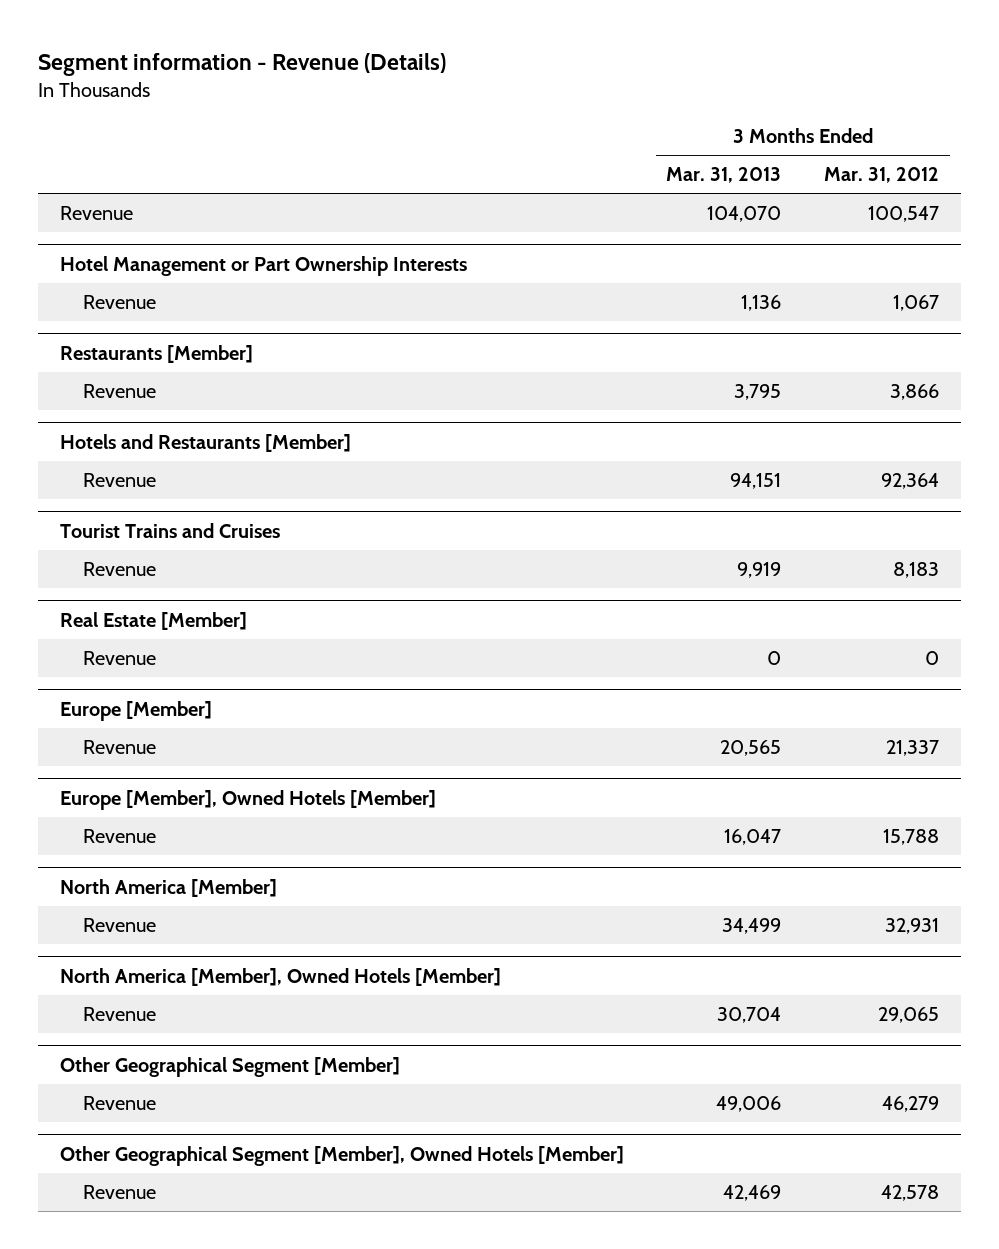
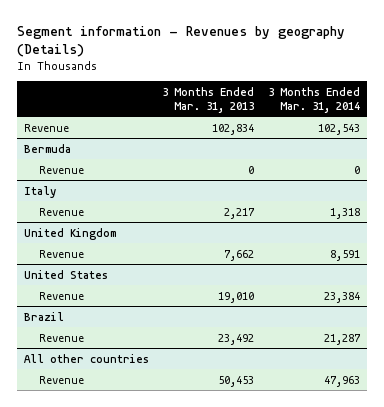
[38,52,447,76] Segment information - Revenue (Details) -> [17,25,346,57] Segment information - Revenues by geography (Details)
[824,167,940,184] Mar. 31, 2012 -> none
none -> [267,86,360,113] 3 Months Ended Mar. 31, 2014
[59,255,467,276] Hotel Management or Part Ownership Interests -> none
[82,295,156,310] Revenue -> none
[59,344,253,363] Restaurants [Member] -> none
[82,384,156,399] Revenue -> none
[59,433,351,452] Hotels and Restaurants [Member] -> none
[82,473,156,488] Revenue -> none
[59,522,280,538] Tourist Trains and Cruises -> none
[82,562,156,577] Revenue -> none
[59,611,247,630] Real Estate [Member] -> none
[707,206,782,223] 104,070 -> [212,123,255,135] 102,834
none -> [24,143,72,153] Bermuda
[59,700,212,721] Europe [Member] -> none
[59,789,436,810] Europe [Member], Owned Hotels [Member] -> none
[59,878,277,897] North America [Member] -> none
[59,967,501,986] North America [Member], Owned Hotels [Member] -> none
[59,1056,400,1077] Other Geographical Segment [Member] -> none
[59,1145,624,1166] Other Geographical Segment [Member], Owned Hotels [Member] -> none
[82,1185,156,1200] Revenue -> none
none -> [24,185,57,198] Italy
[720,740,782,757] 20,565 -> [224,207,256,219] 2,217
none -> [24,227,117,240] United Kingdom
[724,829,782,846] 16,047 -> [224,249,255,261] 7,662
none -> [24,269,109,279] United States
[722,918,782,935] 34,499 -> [218,291,255,303] 19,010
none -> [24,311,65,321] Brazil
[717,1007,782,1024] 30,704 -> [218,333,255,345] 23,492
none -> [24,353,150,363] All other countries
[716,1096,782,1113] 49,006 -> [218,375,255,387] 50,453

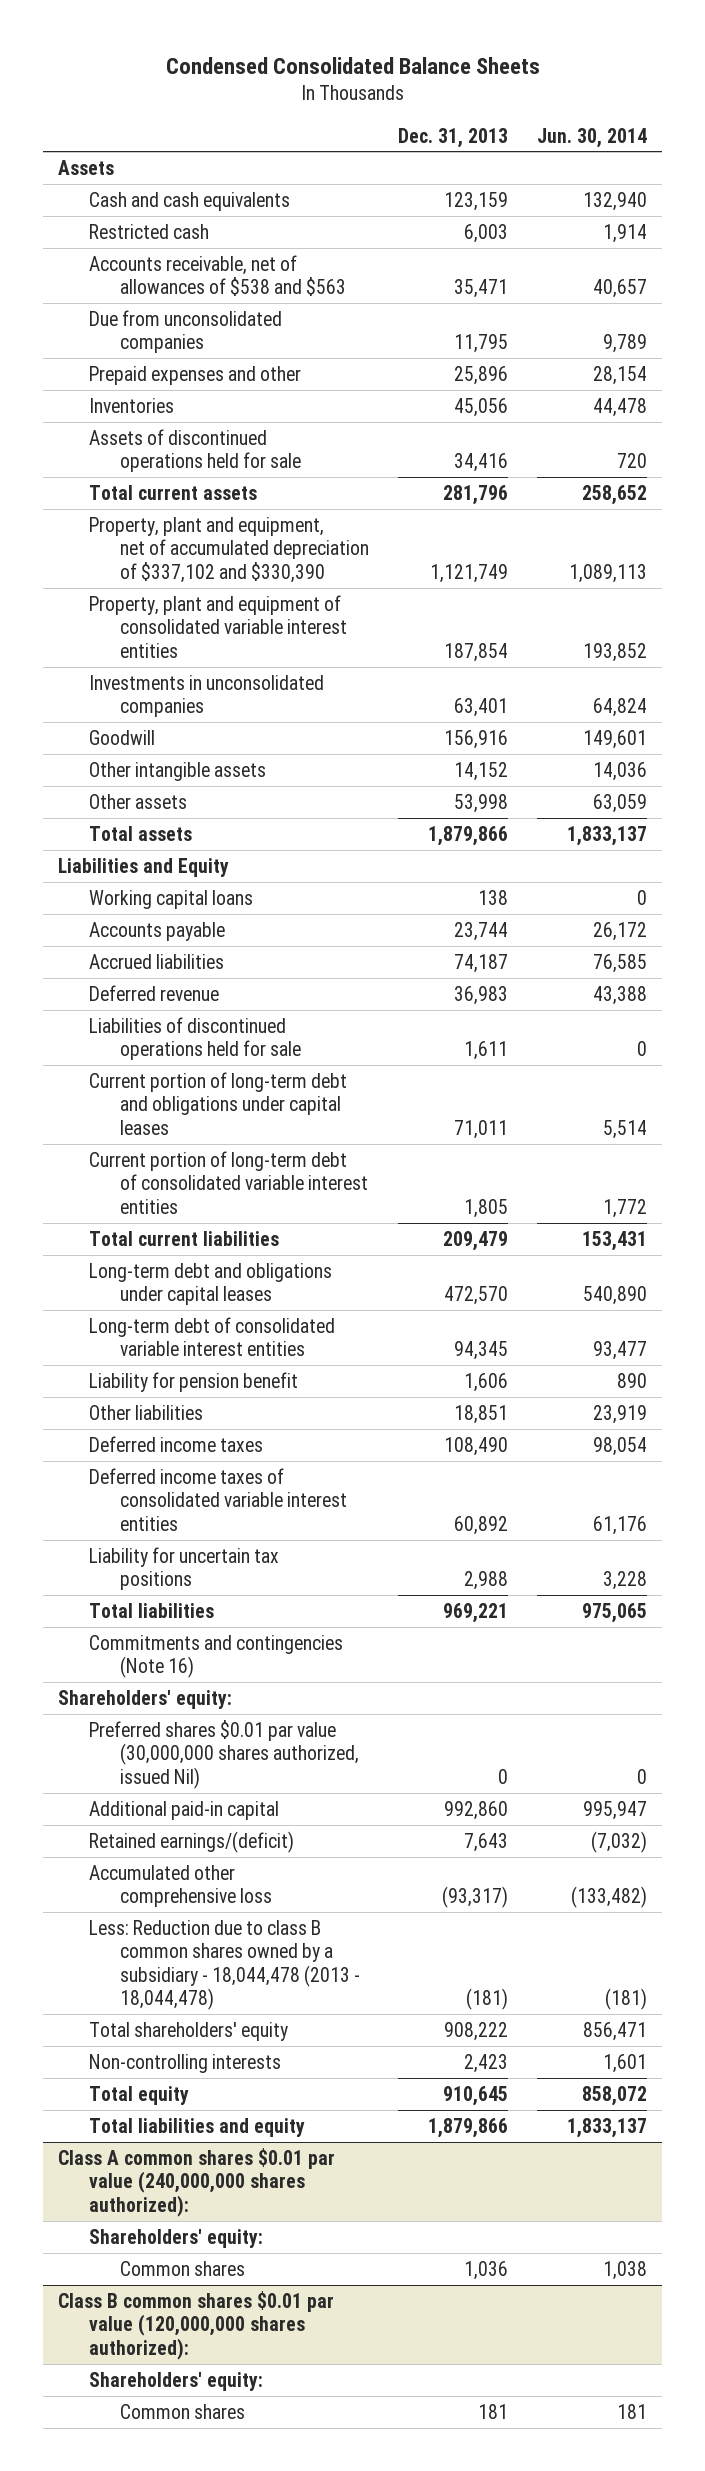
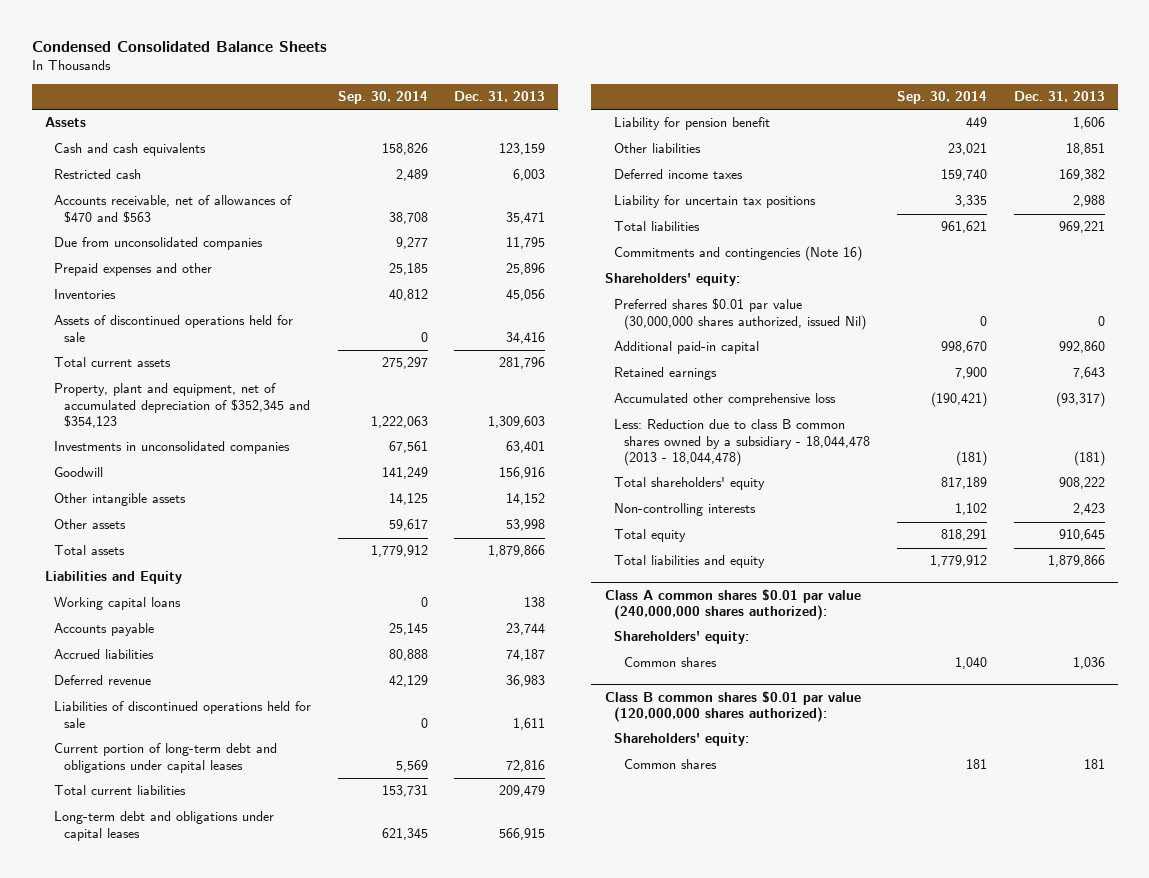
[537,127,648,148] Jun. 30, 2014 -> none
none -> [337,91,428,105] Sep. 30, 2014
[89,254,347,297] Accounts receivable, net of allowances of $538 and $563 -> [54,195,293,223] Accounts receivable, net of allowances of $470 and $563
[89,594,348,658] Property, plant and equipment of consolidated variable interest entities -> none
[89,516,370,583] Property, plant and equipment, net of accumulated depreciation of $337,102 and $330,390 -> [54,383,310,429] Property, plant and equipment, net of accumulated depreciation of $352,345 and $354,123
[430,563,509,583] 1,121,749 -> [487,416,545,429] 1,309,603
[89,1150,369,1214] Current portion of long-term debt of consolidated variable interest entities -> none
[454,1119,509,1139] 71,011 -> [505,759,545,772] 72,816
[89,1316,336,1357] Long-term debt of consolidated variable interest entities -> none
[444,1286,509,1306] 472,570 -> [498,827,545,840] 566,915
[89,1467,348,1531] Deferred income taxes of consolidated variable interest entities -> none
[444,1436,509,1456] 108,490 -> [1058,169,1105,182] 169,382
[89,1830,295,1853] Retained earnings/(deficit) -> [614,367,718,381] Retained earnings

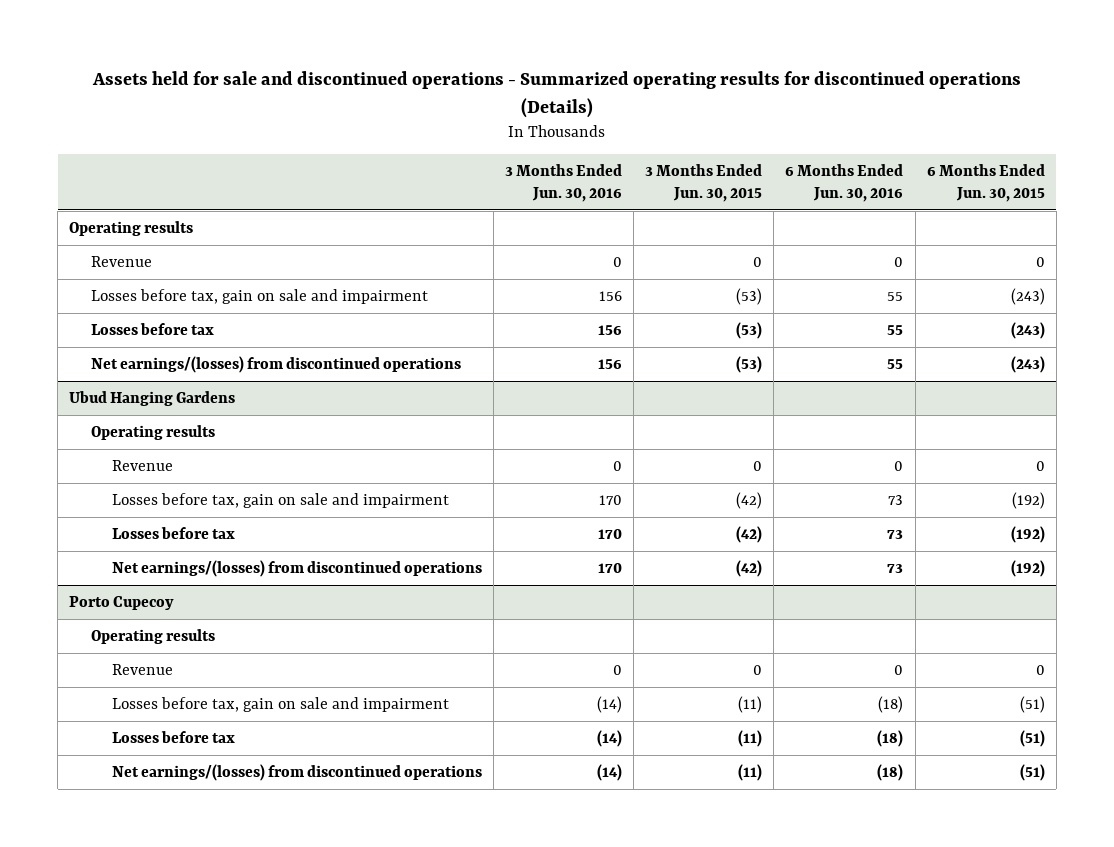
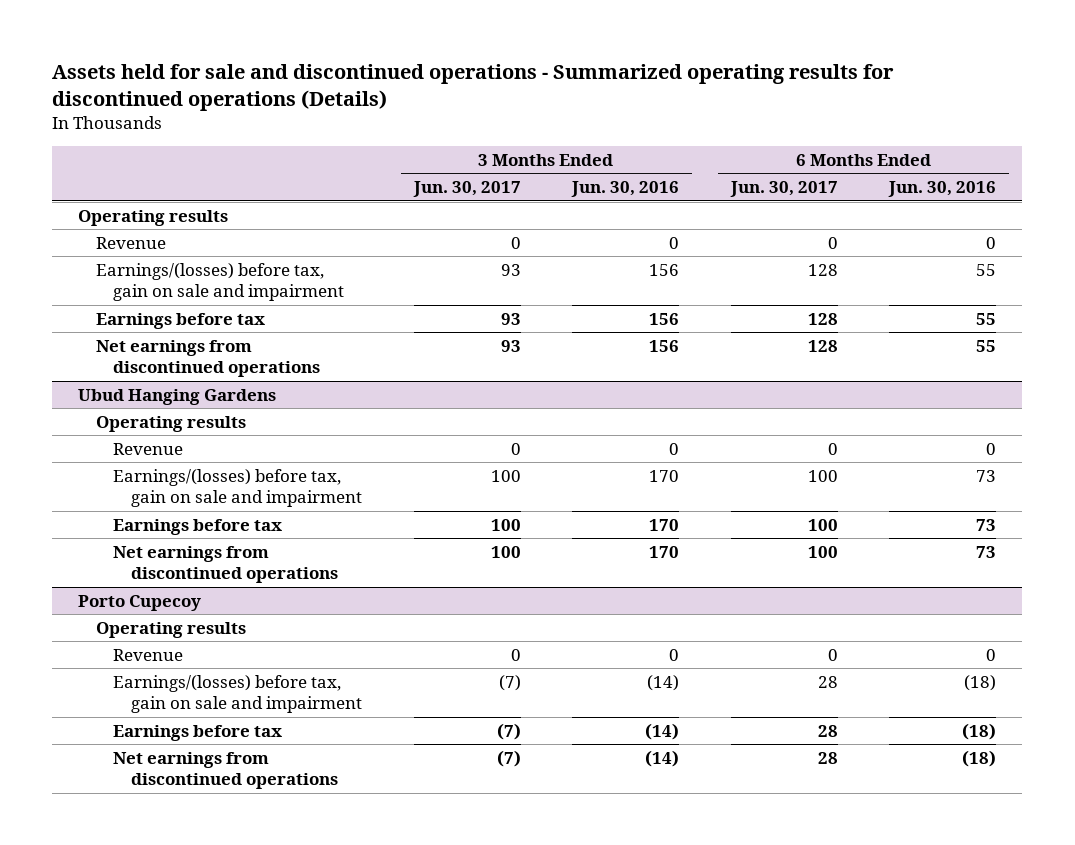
[645,164,763,202] 3 Months Ended Jun. 30, 2015 -> none
[926,164,1045,202] 6 Months Ended Jun. 30, 2015 -> none
none -> [412,181,521,198] Jun. 30, 2017
none -> [729,181,838,198] Jun. 30, 2017
[90,288,428,304] Losses before tax, gain on sale and impairment -> [95,262,345,302] Earnings/(losses) before tax, gain on sale and impairment
[90,322,214,335] Losses before tax -> [95,312,265,329] Earnings before tax
[90,355,461,373] Net earnings/(losses) from discontinued operations -> [95,339,321,378] Net earnings from discontinued operations
[111,492,449,508] Losses before tax, gain on sale and impairment -> [113,468,363,508] Earnings/(losses) before tax, gain on sale and impairment
[111,526,235,539] Losses before tax -> [113,518,283,535] Earnings before tax
[111,559,482,577] Net earnings/(losses) from discontinued operations -> [113,545,339,584] Net earnings from discontinued operations
[111,696,449,712] Losses before tax, gain on sale and impairment -> [113,674,363,714] Earnings/(losses) before tax, gain on sale and impairment
[111,730,235,743] Losses before tax -> [113,724,283,741] Earnings before tax
[111,763,482,781] Net earnings/(losses) from discontinued operations -> [113,751,339,790] Net earnings from discontinued operations

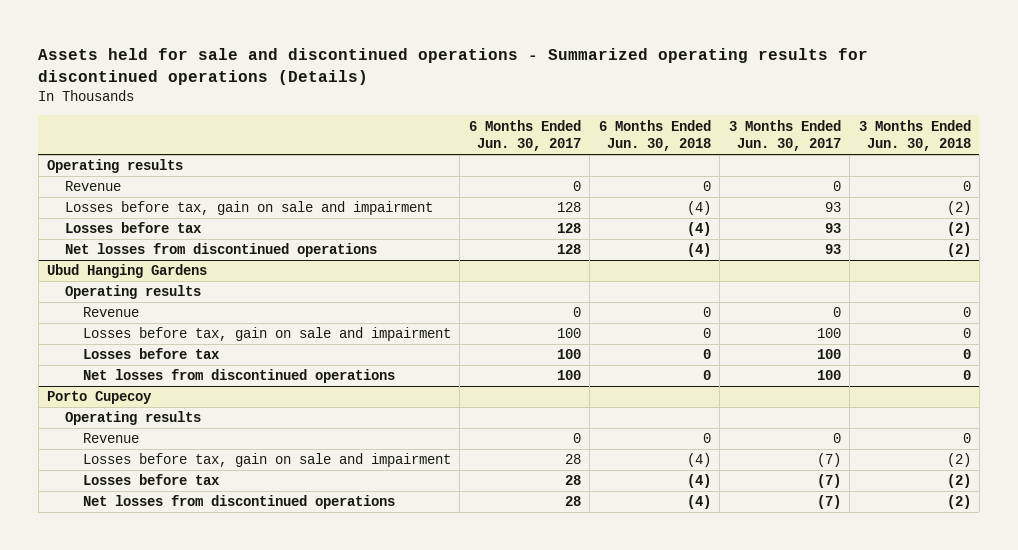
[571,181,680,198] Jun. 30, 2016 -> none
[888,181,997,198] Jun. 30, 2016 -> none
none -> [598,119,711,152] 6 Months Ended Jun. 30, 2018
none -> [858,119,971,152] 3 Months Ended Jun. 30, 2018
[95,262,345,302] Earnings/(losses) before tax, gain on sale and impairment -> [65,201,434,216] Losses before tax, gain on sale and impairment
[95,312,265,329] Earnings before tax -> [65,222,203,234] Losses before tax
[95,339,321,378] Net earnings from discontinued operations -> [65,243,378,258] Net losses from discontinued operations
[113,468,363,508] Earnings/(losses) before tax, gain on sale and impairment -> [83,327,452,342] Losses before tax, gain on sale and impairment
[113,518,283,535] Earnings before tax -> [83,348,221,360] Losses before tax
[113,545,339,584] Net earnings from discontinued operations -> [83,369,396,384] Net losses from discontinued operations
[113,674,363,714] Earnings/(losses) before tax, gain on sale and impairment -> [83,453,452,468] Losses before tax, gain on sale and impairment
[113,724,283,741] Earnings before tax -> [83,474,221,486] Losses before tax
[113,751,339,790] Net earnings from discontinued operations -> [83,495,396,510] Net losses from discontinued operations

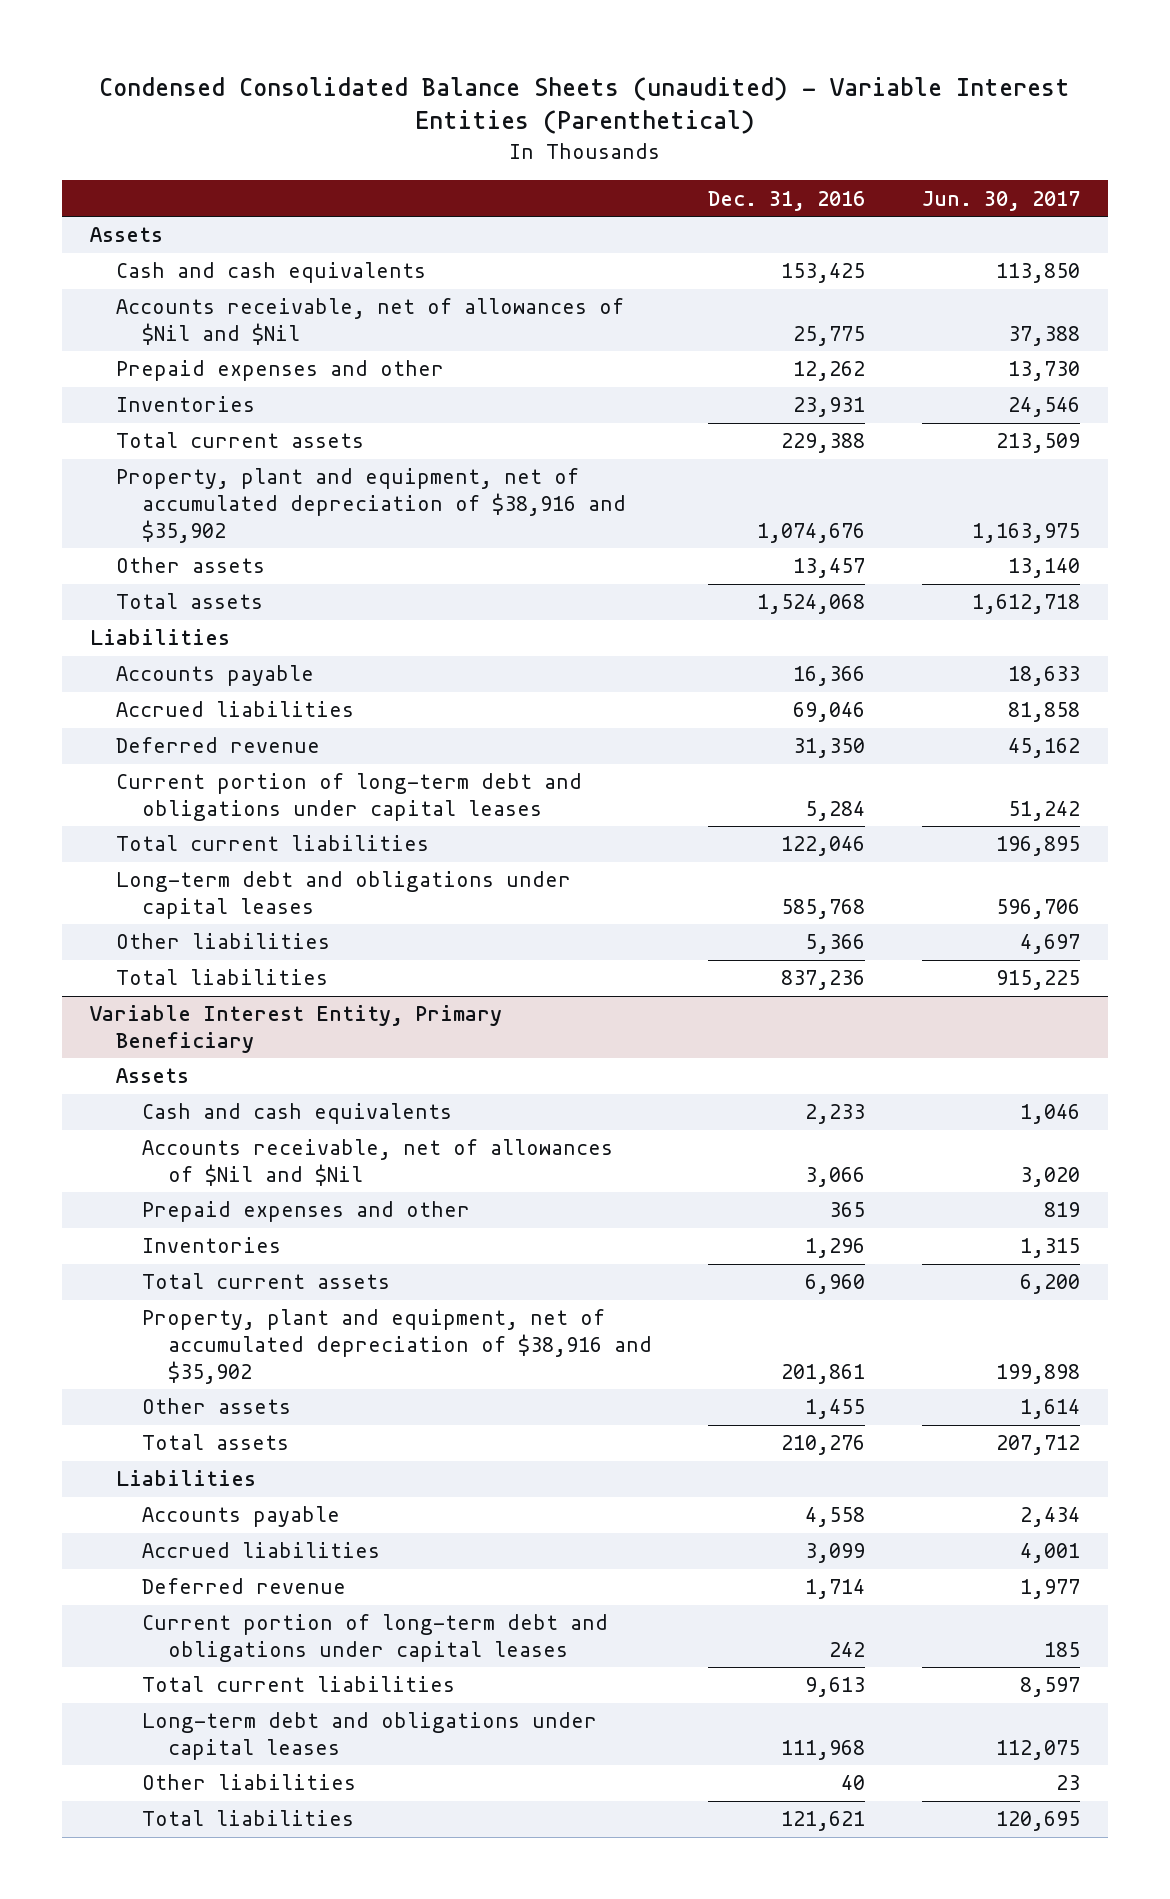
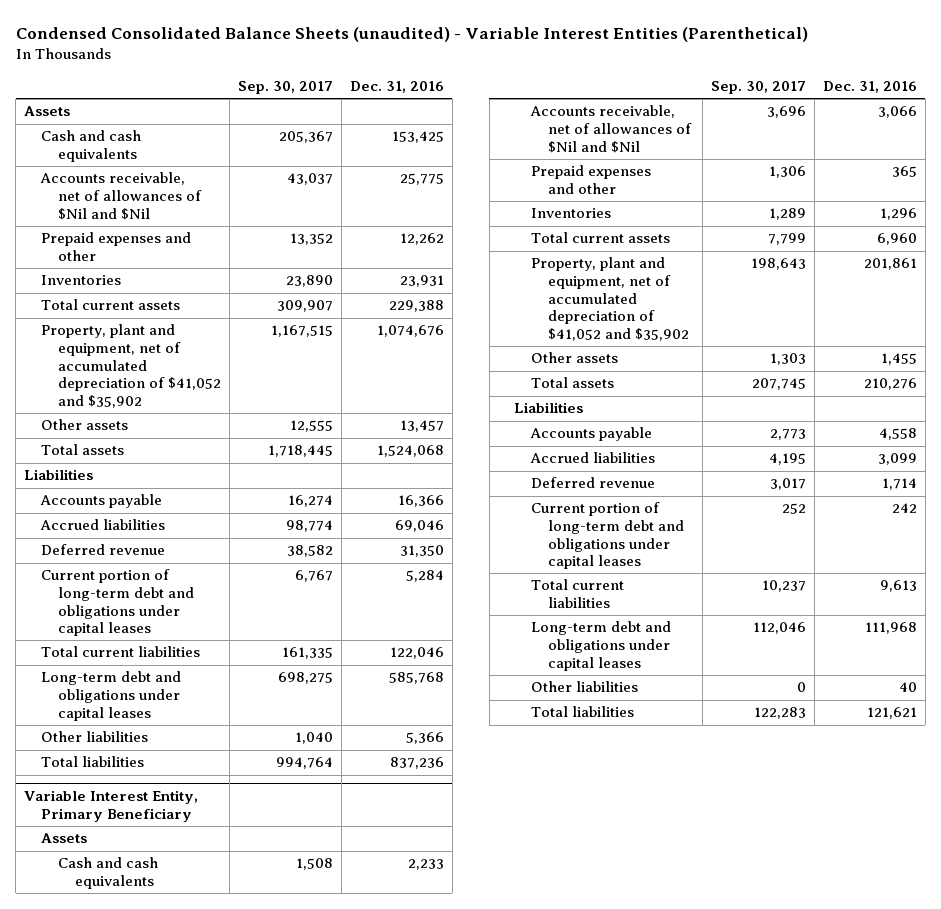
[921,190,1080,211] Jun. 30, 2017 -> none
none -> [237,80,333,94] Sep. 30, 2017
[116,468,626,543] Property, plant and equipment, net of accumulated depreciation of $38,916 and $35,902 -> [41,324,221,408] Property, plant and equipment, net of accumulated depreciation of $41,052 and $35,902
[141,1309,652,1384] Property, plant and equipment, net of accumulated depreciation of $38,916 and $35,902 -> [530,257,689,341] Property, plant and equipment, net of accumulated depreciation of $41,052 and $35,902

